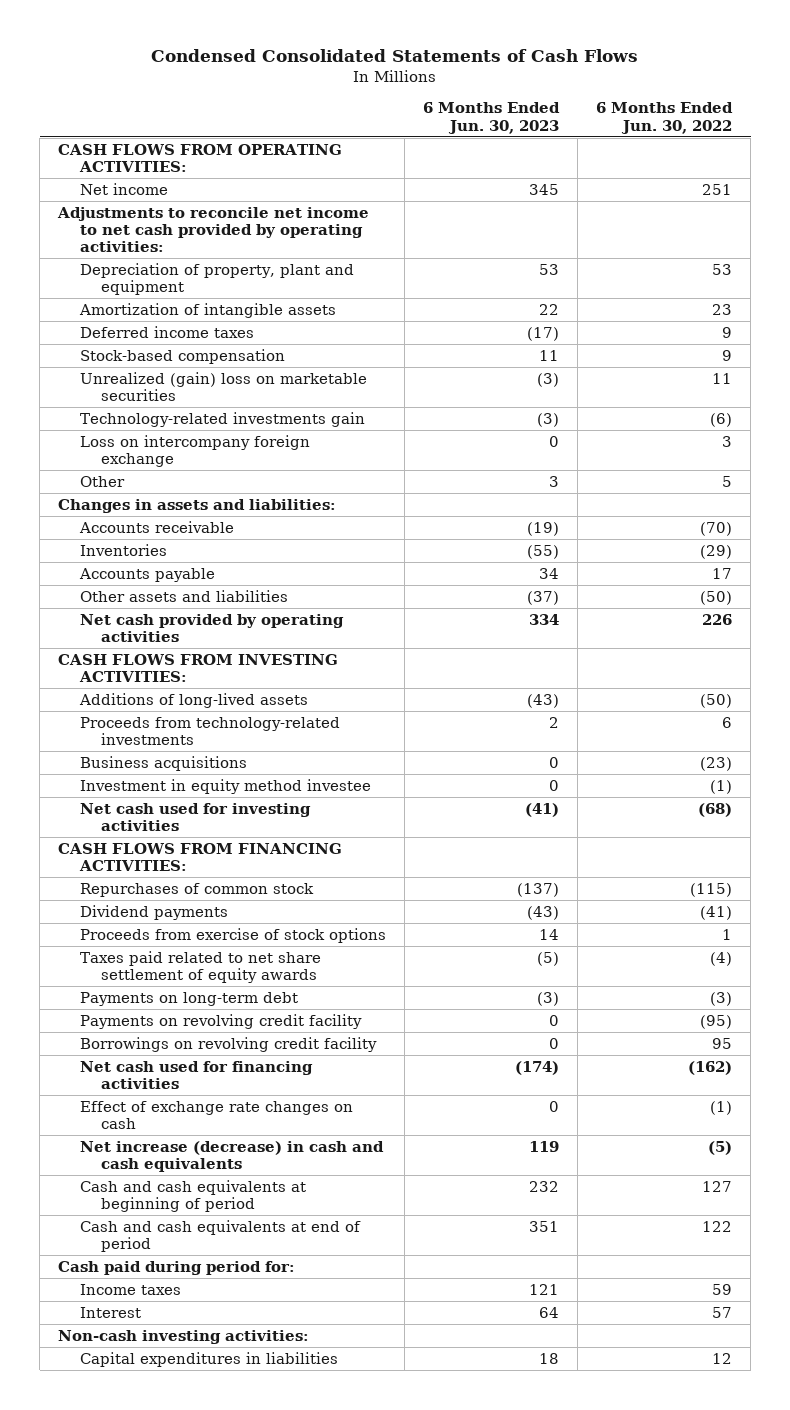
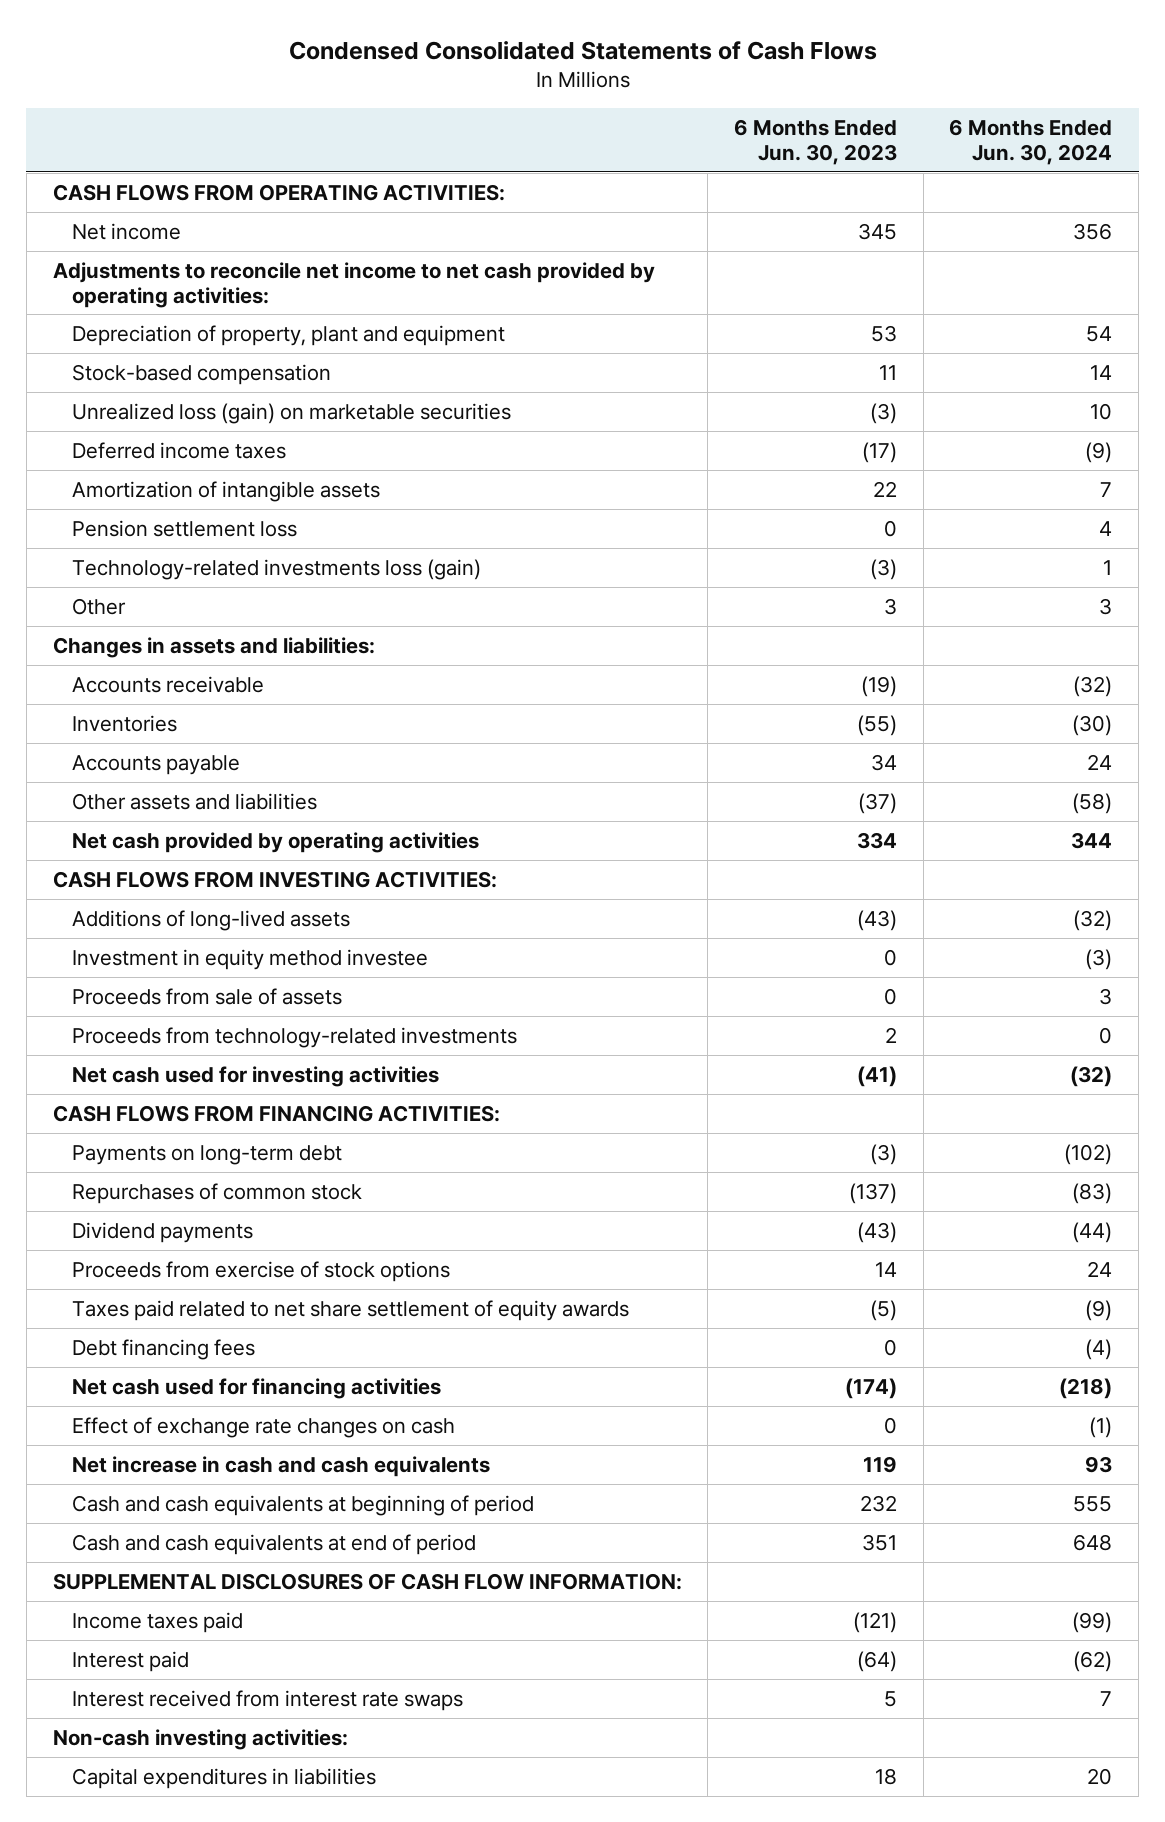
[596,102,734,134] 6 Months Ended Jun. 30, 2022 -> none
none -> [949,119,1113,165] 6 Months Ended Jun. 30, 2024
[79,434,310,468] Loss on intercompany foreign exchange -> none
[79,371,367,402] Unrealized (gain) loss on marketable securities -> [72,402,512,424] Unrealized loss (gain) on marketable securities
[79,325,254,338] Deferred income taxes -> [72,441,287,459] Deferred income taxes
[78,302,336,318] Amortization of intangible assets -> [72,480,381,502] Amortization of intangible assets
none -> [72,519,298,537] Pension settlement loss
[79,411,365,427] Technology-related investments gain -> [72,558,482,580] Technology-related investments loss (gain)
[79,755,247,771] Business acquisitions -> none
none -> [72,987,343,1005] Proceeds from sale of assets
[79,716,340,746] Proceeds from technology-related investments -> [72,1026,518,1048] Proceeds from technology-related investments
[79,991,298,1006] Payments on long-term debt -> [72,1144,343,1165] Payments on long-term debt
[79,1013,362,1029] Payments on revolving credit facility -> none
[79,1036,377,1052] Borrowings on revolving credit facility -> none
none -> [72,1338,256,1360] Debt financing fees
[79,1140,384,1173] Net increase (decrease) in cash and cash equivalents -> [72,1455,491,1477] Net increase in cash and cash equivalents
[58,1260,296,1275] Cash paid during period for: -> none
none -> [52,1572,682,1590] SUPPLEMENTAL DISCLOSURES OF CASH FLOW INFORMATION:
[79,1283,181,1295] Income taxes -> [72,1611,244,1633] Income taxes paid
[528,1283,559,1295] 121 -> [853,1611,898,1633] (121)
[79,1306,141,1318] Interest -> [72,1650,190,1672] Interest paid
[538,1306,559,1318] 64 -> [857,1650,898,1672] (64)
none -> [72,1689,464,1711] Interest received from interest rate swaps

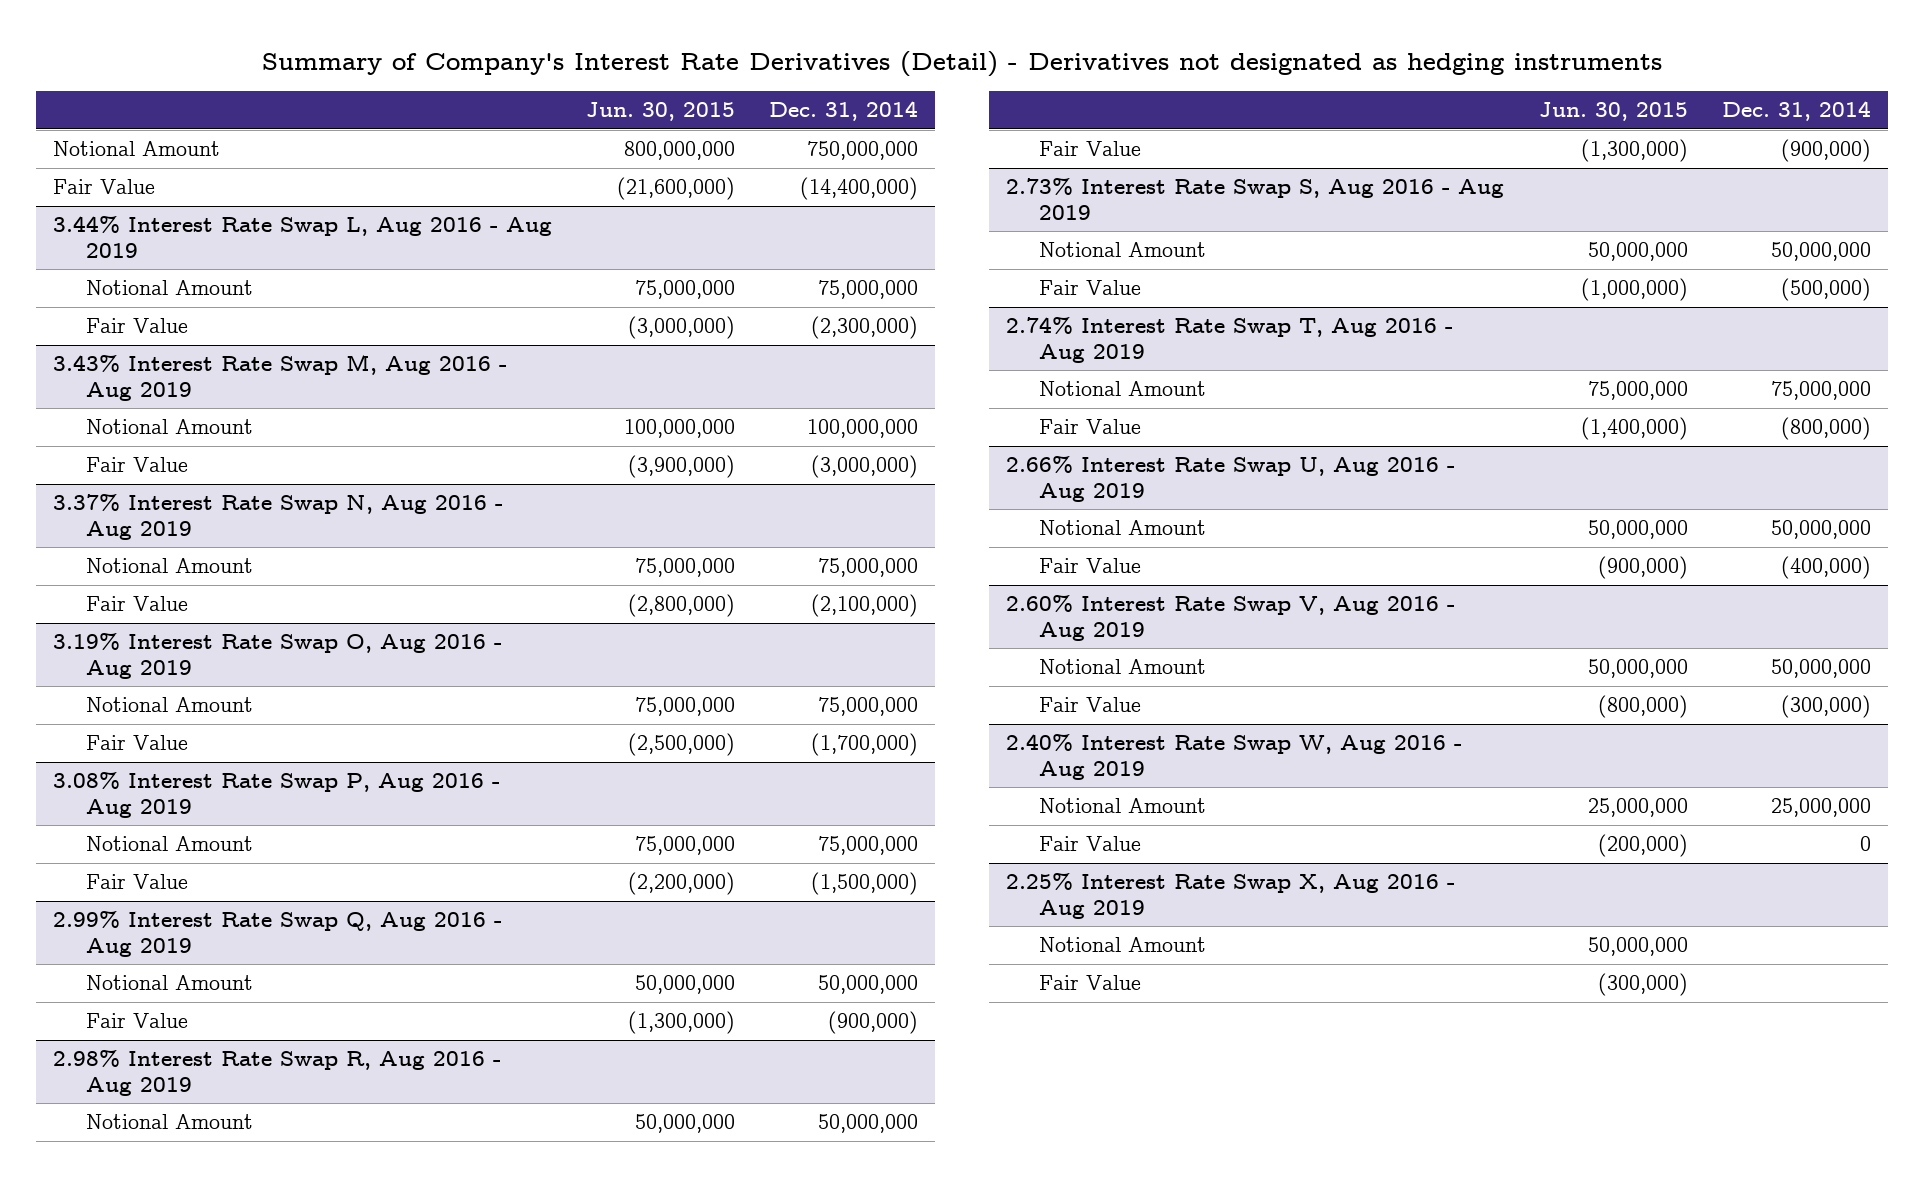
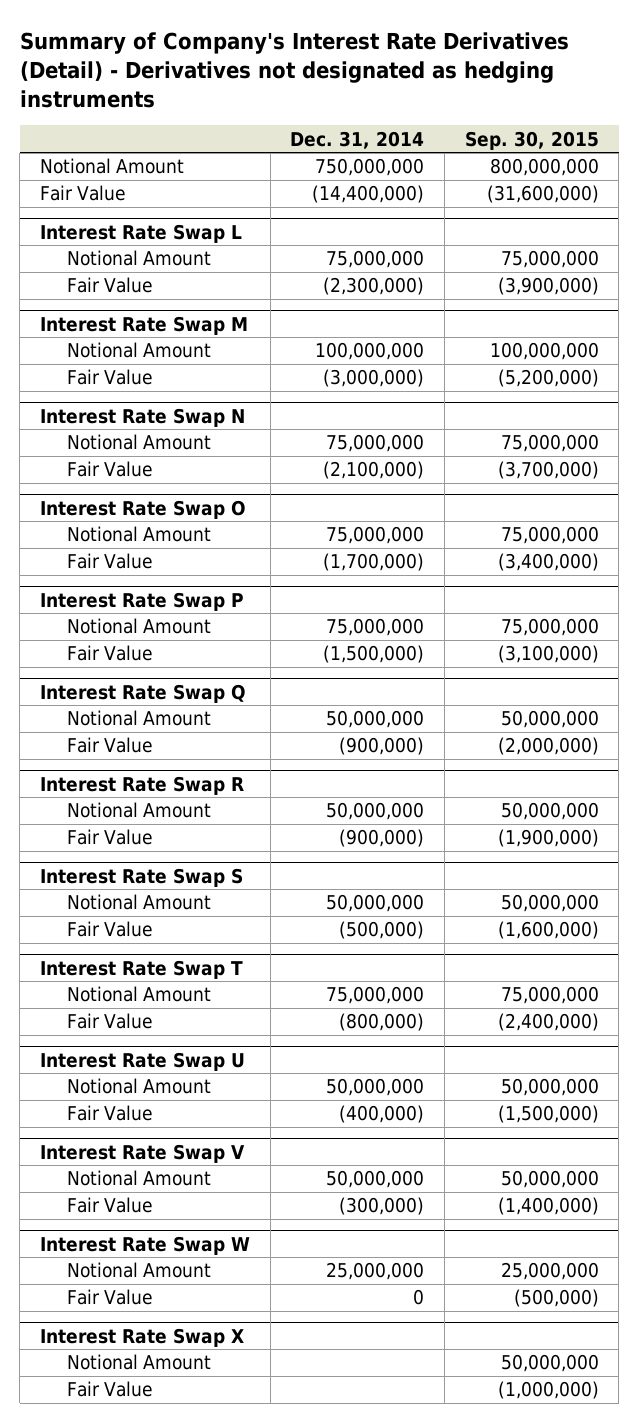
[585,102,735,122] Jun. 30, 2015 -> none
none -> [464,130,599,150] Sep. 30, 2015
[52,216,552,258] 3.44% Interest Rate Swap L, Aug 2016 - Aug 2019 -> [39,223,242,243] Interest Rate Swap L
[52,354,507,401] 3.43% Interest Rate Swap M, Aug 2016 - Aug 2019 -> [39,315,248,335] Interest Rate Swap M
[52,494,503,540] 3.37% Interest Rate Swap N, Aug 2016 - Aug 2019 -> [39,407,245,427] Interest Rate Swap N
[52,633,502,679] 3.19% Interest Rate Swap O, Aug 2016 - Aug 2019 -> [39,499,246,519] Interest Rate Swap O
[52,772,500,818] 3.08% Interest Rate Swap P, Aug 2016 - Aug 2019 -> [39,591,244,611] Interest Rate Swap P
[52,911,502,957] 2.99% Interest Rate Swap Q, Aug 2016 - Aug 2019 -> [39,683,246,703] Interest Rate Swap Q
[52,1050,501,1096] 2.98% Interest Rate Swap R, Aug 2016 - Aug 2019 -> [39,775,244,795] Interest Rate Swap R
[1005,178,1504,220] 2.73% Interest Rate Swap S, Aug 2016 - Aug 2019 -> [39,867,243,887] Interest Rate Swap S
[1005,317,1453,363] 2.74% Interest Rate Swap T, Aug 2016 - Aug 2019 -> [39,959,243,979] Interest Rate Swap T
[1005,456,1455,502] 2.66% Interest Rate Swap U, Aug 2016 - Aug 2019 -> [39,1051,245,1071] Interest Rate Swap U
[1005,595,1455,641] 2.60% Interest Rate Swap V, Aug 2016 - Aug 2019 -> [39,1143,245,1163] Interest Rate Swap V
[1005,734,1462,780] 2.40% Interest Rate Swap W, Aug 2016 - Aug 2019 -> [39,1235,250,1255] Interest Rate Swap W
[1005,873,1455,919] 2.25% Interest Rate Swap X, Aug 2016 - Aug 2019 -> [39,1327,244,1347] Interest Rate Swap X

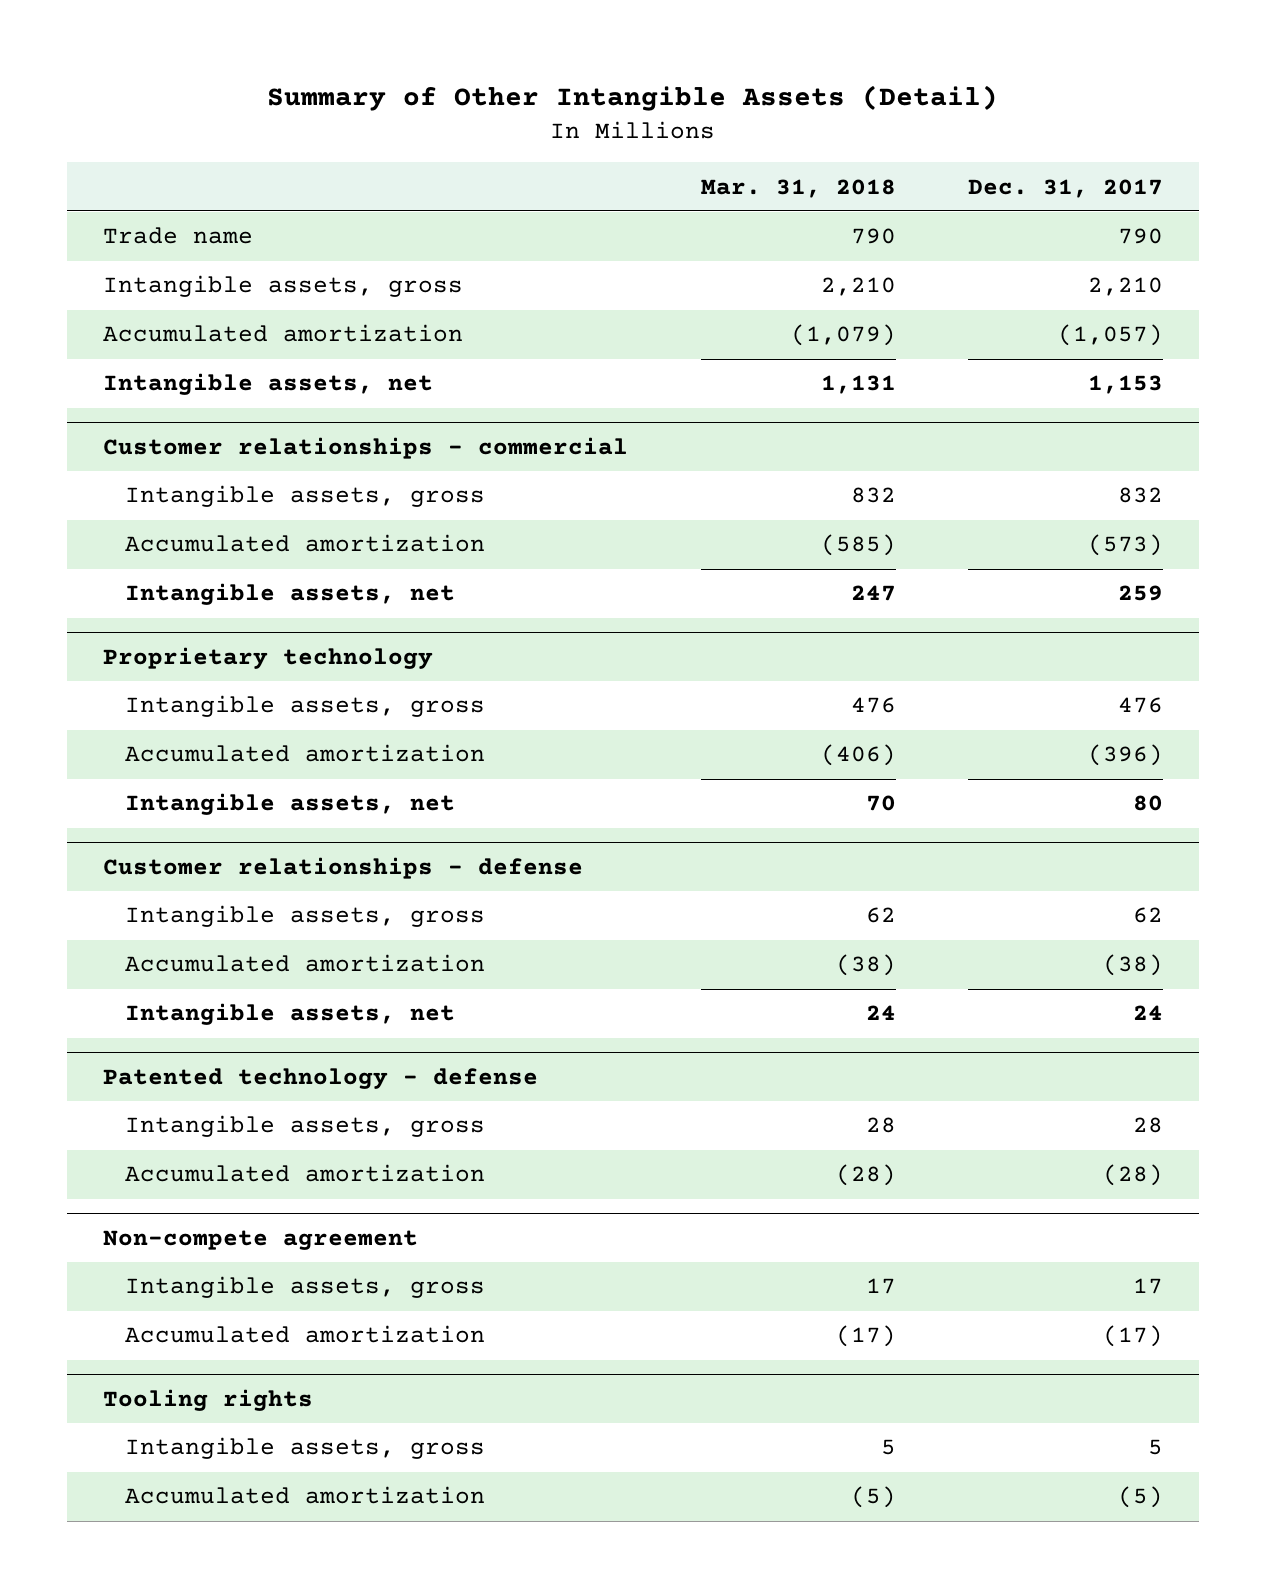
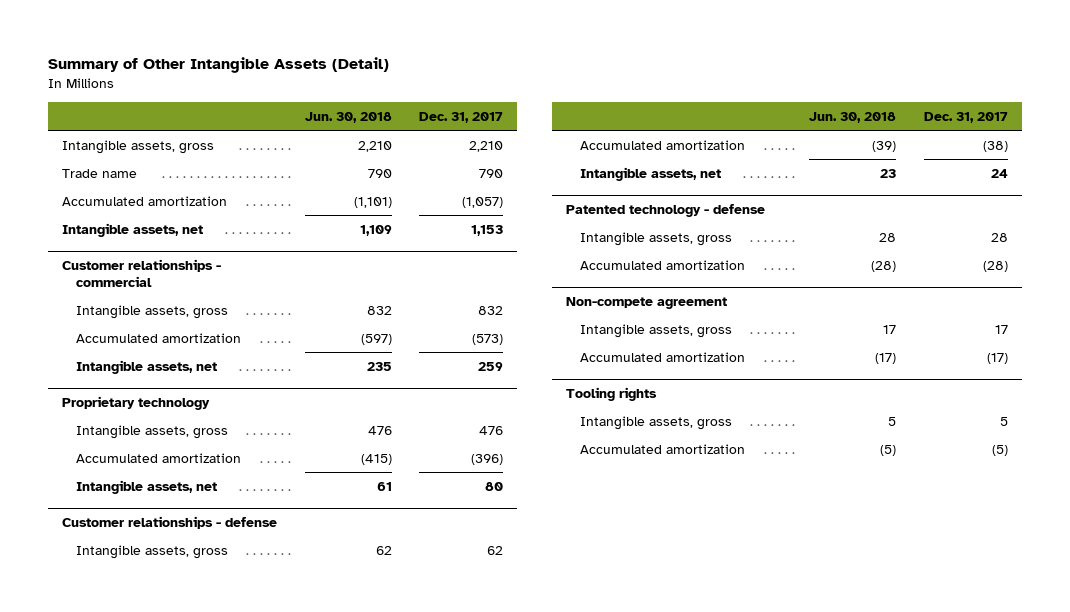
[700,178,896,198] Mar. 31, 2018 -> none
none -> [304,112,392,124] Jun. 30, 2018
[103,227,254,245] Trade name -> [61,168,137,178] Trade name

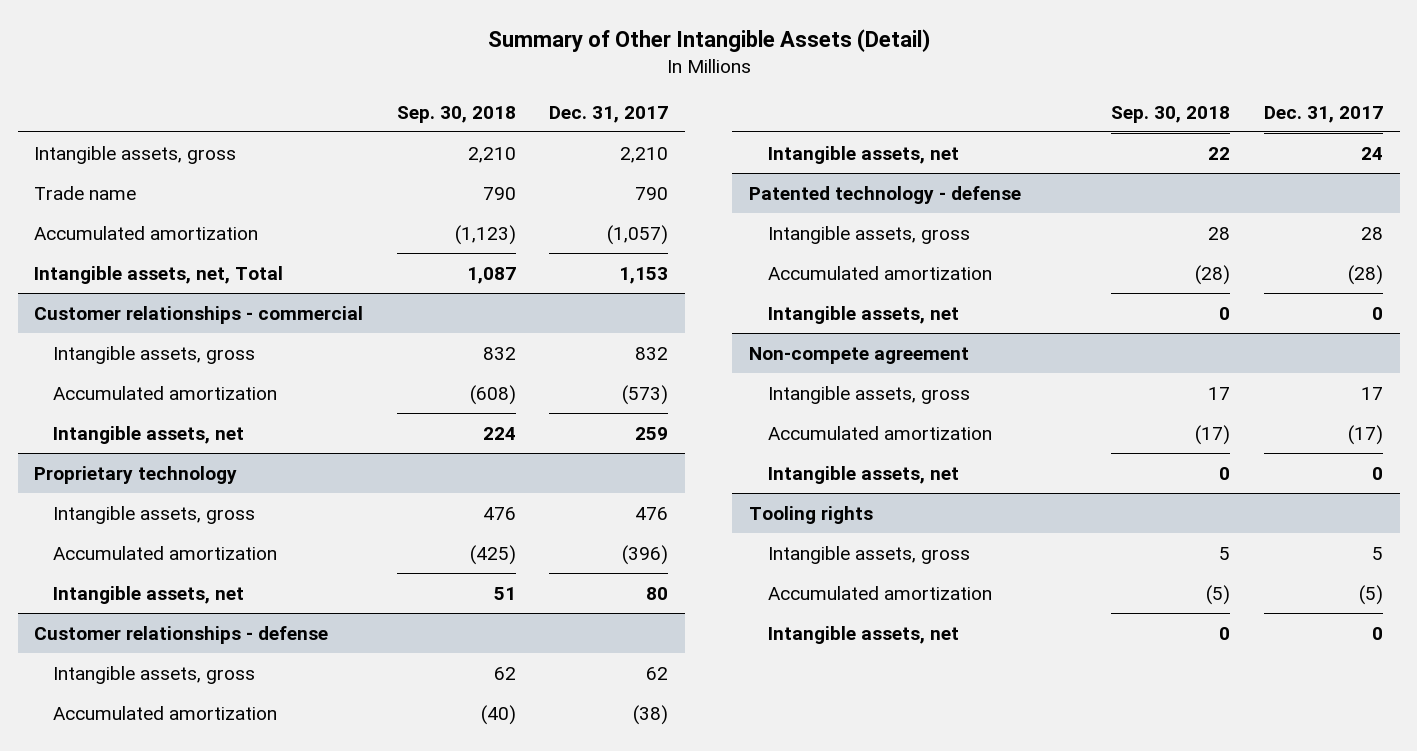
[304,112,392,124] Jun. 30, 2018 -> none
none -> [396,105,516,123] Sep. 30, 2018
[61,222,203,237] Intangible assets, net -> [34,265,284,284] Intangible assets, net, Total
none -> [768,305,960,324] Intangible assets, net
none -> [768,465,960,484] Intangible assets, net
none -> [768,625,960,644] Intangible assets, net

